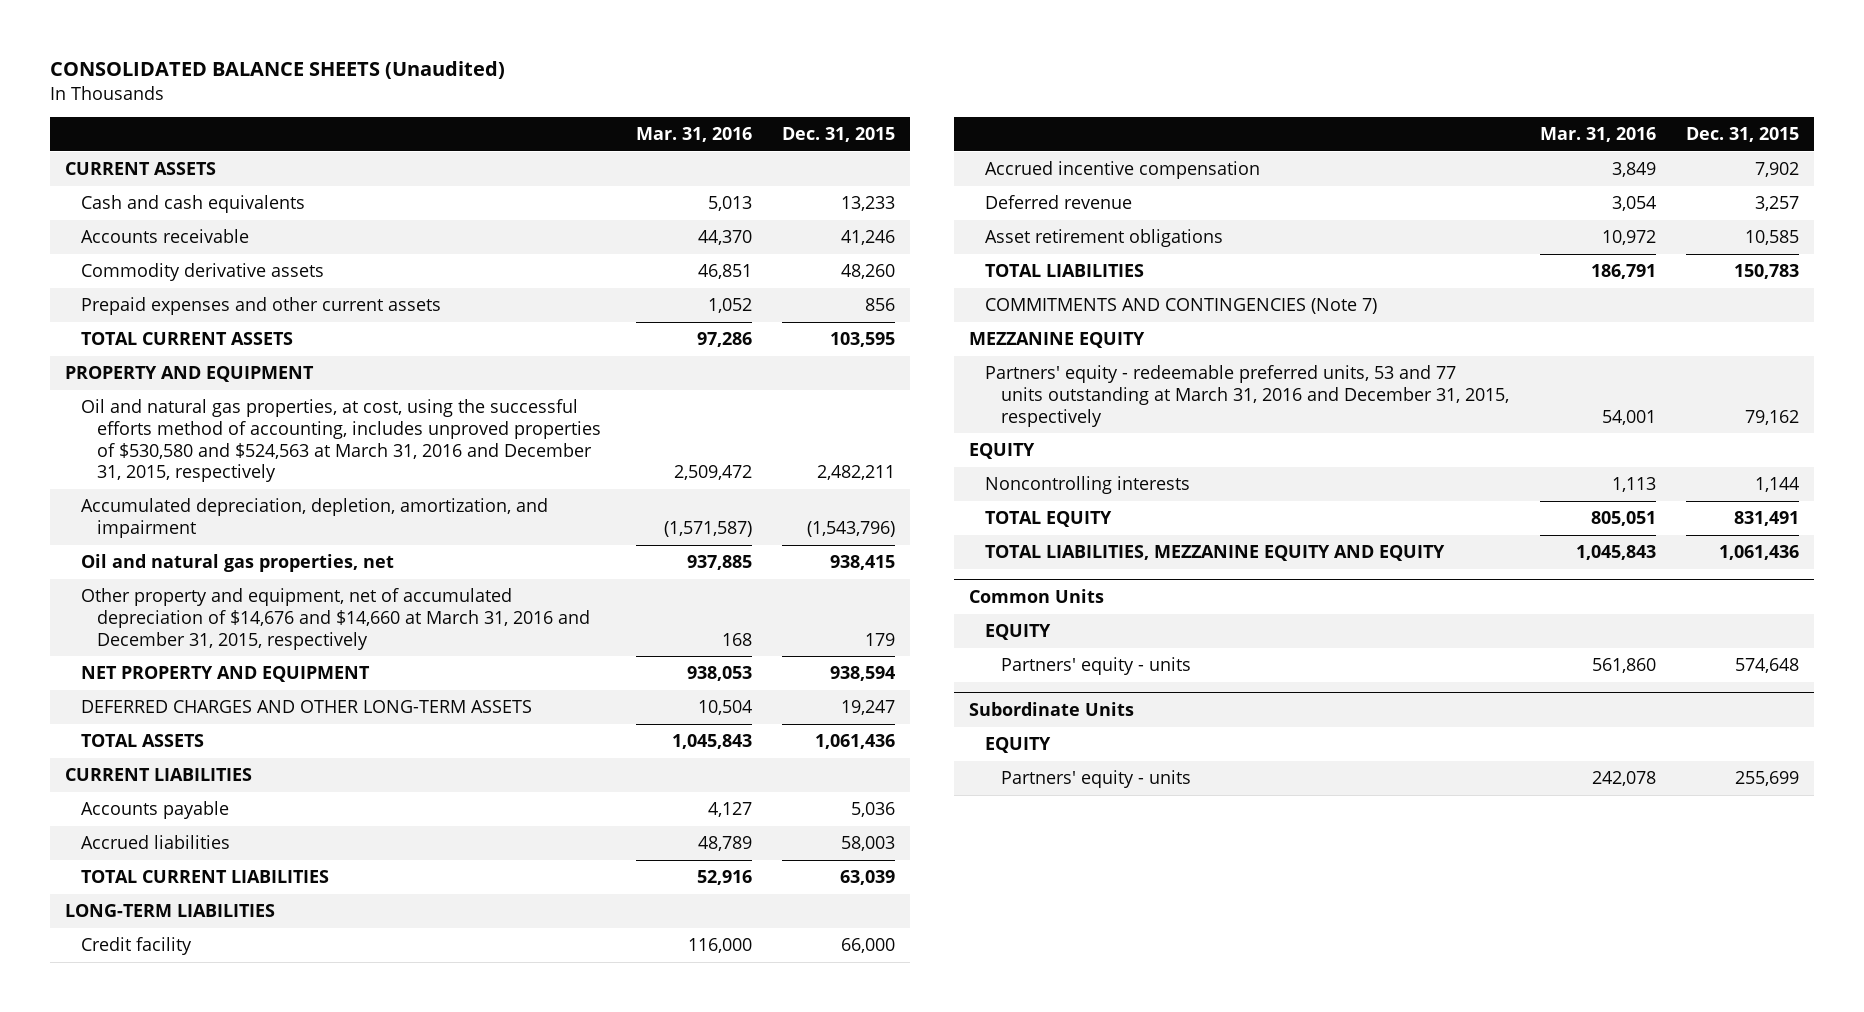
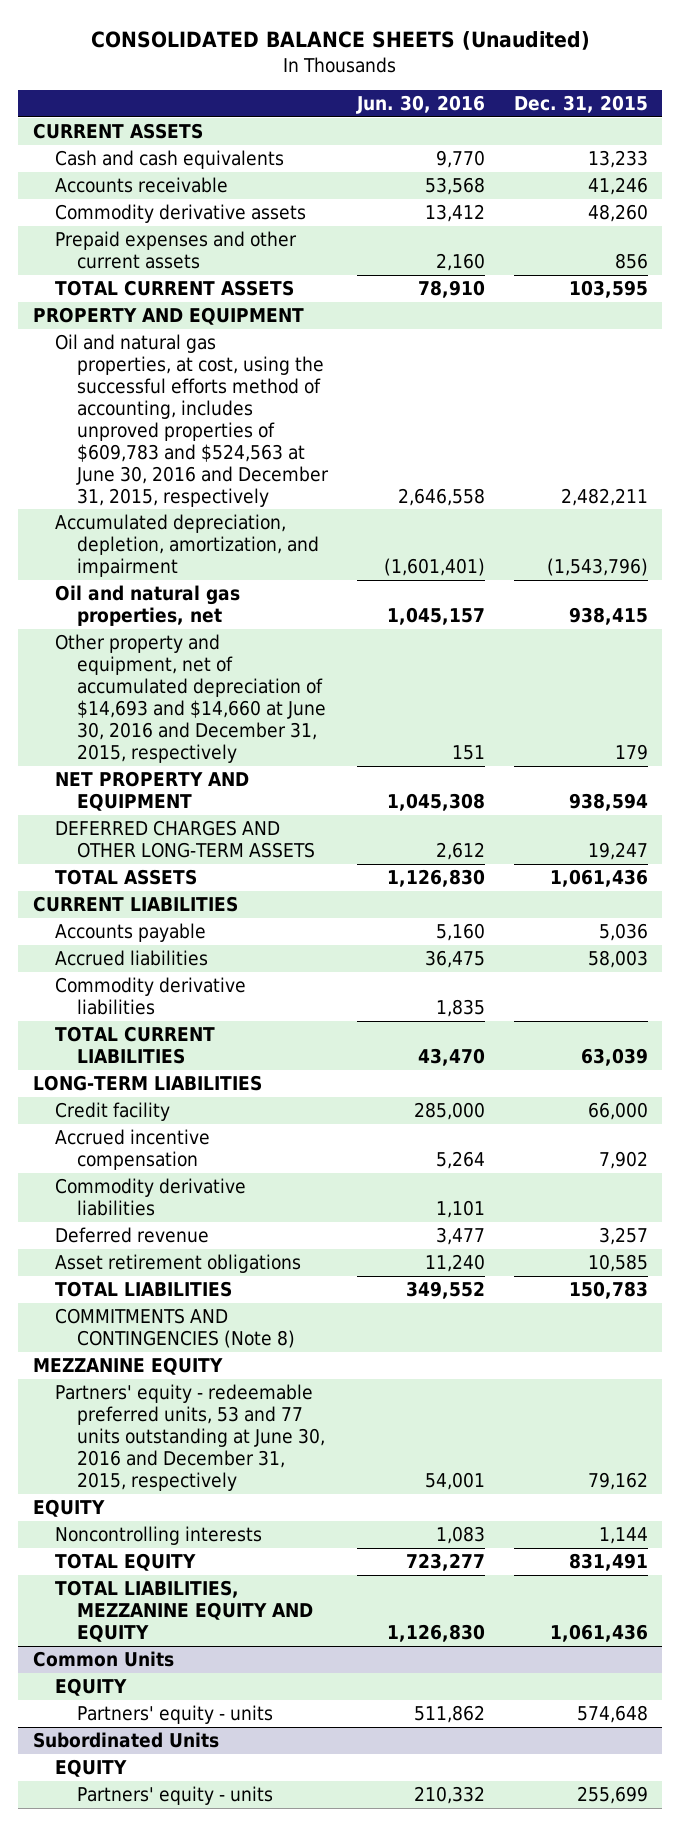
[635,127,752,143] Mar. 31, 2016 -> none
none -> [355,95,485,115] Jun. 30, 2016
[80,399,602,483] Oil and natural gas properties, at cost, using the successful efforts method of accounting, includes unproved properties of $530,580 and $524,563 at March 31, 2016 and December 31, 2015, respectively -> [54,334,329,507] Oil and natural gas properties, at cost, using the successful efforts method of accounting, includes unproved properties of $609,783 and $524,563 at June 30, 2016 and December 31, 2015, respectively
[80,588,591,650] Other property and equipment, net of accumulated depreciation of $14,676 and $14,660 at March 31, 2016 and December 31, 2015, respectively -> [54,634,326,763] Other property and equipment, net of accumulated depreciation of $14,693 and $14,660 at June 30, 2016 and December 31, 2015, respectively
none -> [54,977,246,1016] Commodity derivative liabilities
none -> [54,1178,246,1217] Commodity derivative liabilities
[984,298,1377,315] COMMITMENTS AND CONTINGENCIES (Note 7) -> [54,1308,295,1349] COMMITMENTS AND CONTINGENCIES (Note 8)
[984,365,1510,427] Partners' equity - redeemable preferred units, 53 and 77 units outstanding at March 31, 2016 and December 31, 2015, respectively -> [54,1384,325,1491] Partners' equity - redeemable preferred units, 53 and 77 units outstanding at June 30, 2016 and December 31, 2015, respectively
[968,701,1134,716] Subordinate Units -> [32,1732,219,1749] Subordinated Units

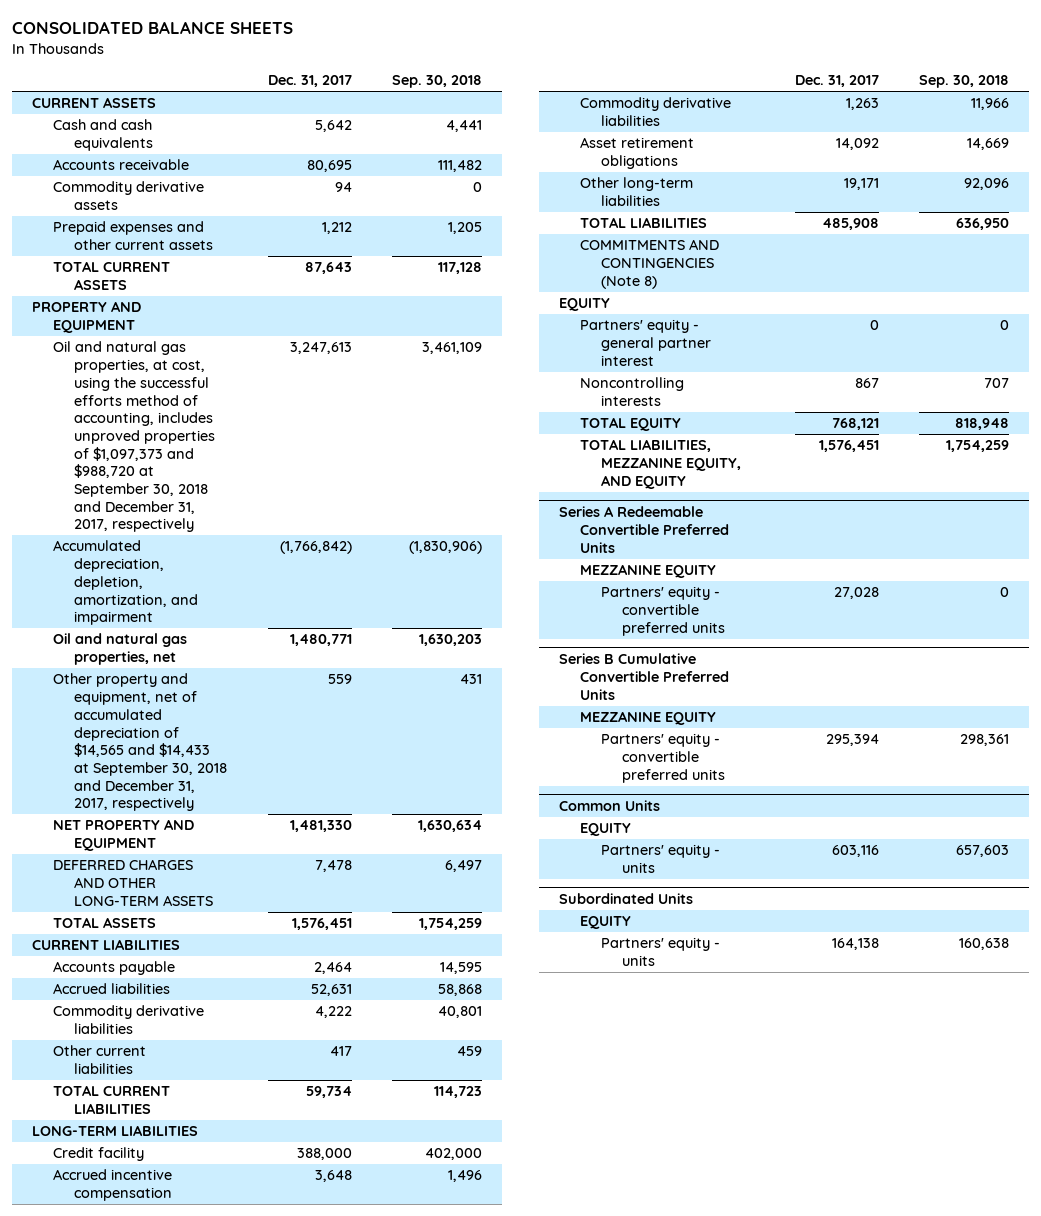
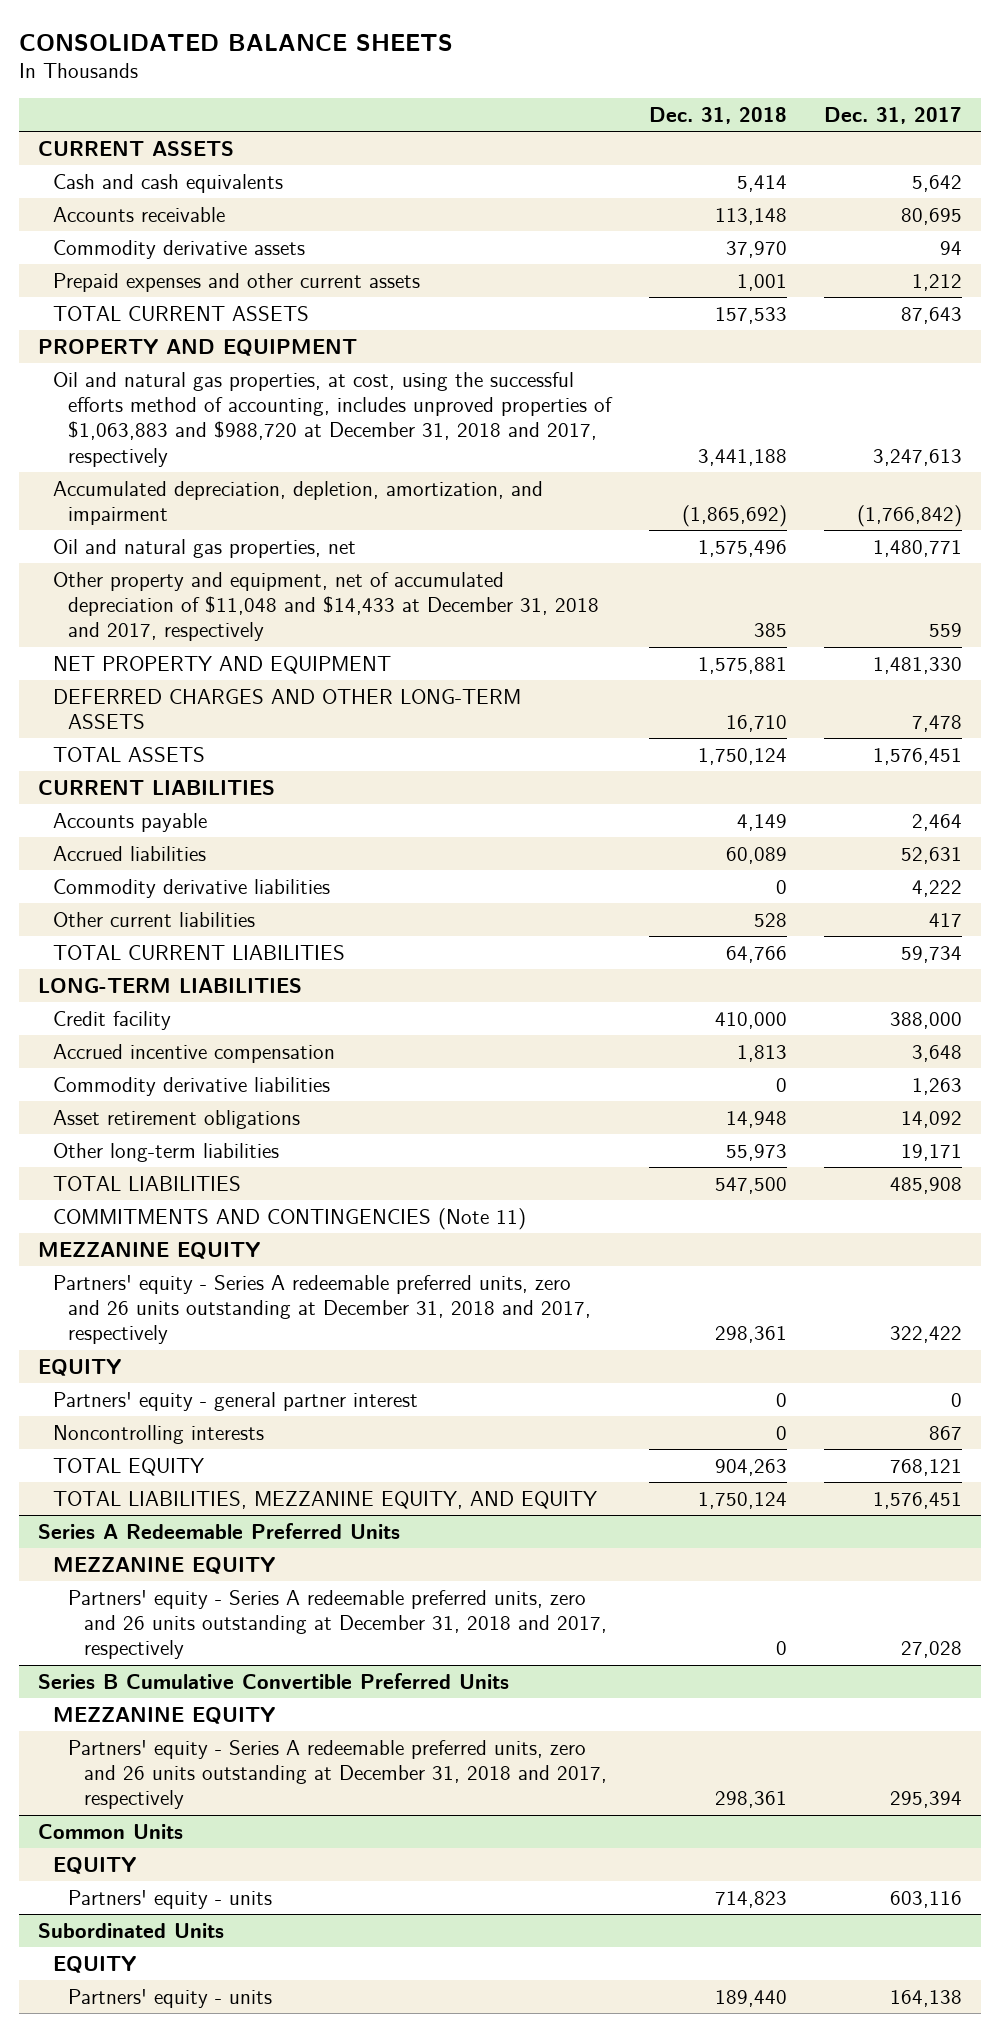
[392,75,483,89] Sep. 30, 2018 -> none
none -> [648,107,787,125] Dec. 31, 2018
[53,341,216,533] Oil and natural gas properties, at cost, using the successful efforts method of accounting, includes unproved properties of $1,097,373 and $988,720 at September 30, 2018 and December 31, 2017, respectively -> [53,371,614,467] Oil and natural gas properties, at cost, using the successful efforts method of accounting, includes unproved properties of $1,063,883 and $988,720 at December 31, 2018 and 2017, respectively
[53,673,228,812] Other property and equipment, net of accumulated depreciation of $14,565 and $14,433 at September 30, 2018 and December 31, 2017, respectively -> [53,571,600,642] Other property and equipment, net of accumulated depreciation of $11,048 and $14,433 at December 31, 2018 and 2017, respectively
[580,239,720,289] COMMITMENTS AND CONTINGENCIES (Note 8) -> [53,1207,527,1230] COMMITMENTS AND CONTINGENCIES (Note 11)
none -> [37,1241,260,1259] MEZZANINE EQUITY
none -> [53,1274,592,1345] Partners' equity - Series A redeemable preferred units, zero and 26 units outstanding at December 31, 2018 and 2017, respectively
[559,506,730,553] Series A Redeemable Convertible Preferred Units -> [37,1522,400,1539] Series A Redeemable Preferred Units
[601,586,726,636] Partners' equity - convertible preferred units -> [68,1589,607,1660] Partners' equity - Series A redeemable preferred units, zero and 26 units outstanding at December 31, 2018 and 2017, respectively
[601,733,726,783] Partners' equity - convertible preferred units -> [68,1739,607,1810] Partners' equity - Series A redeemable preferred units, zero and 26 units outstanding at December 31, 2018 and 2017, respectively

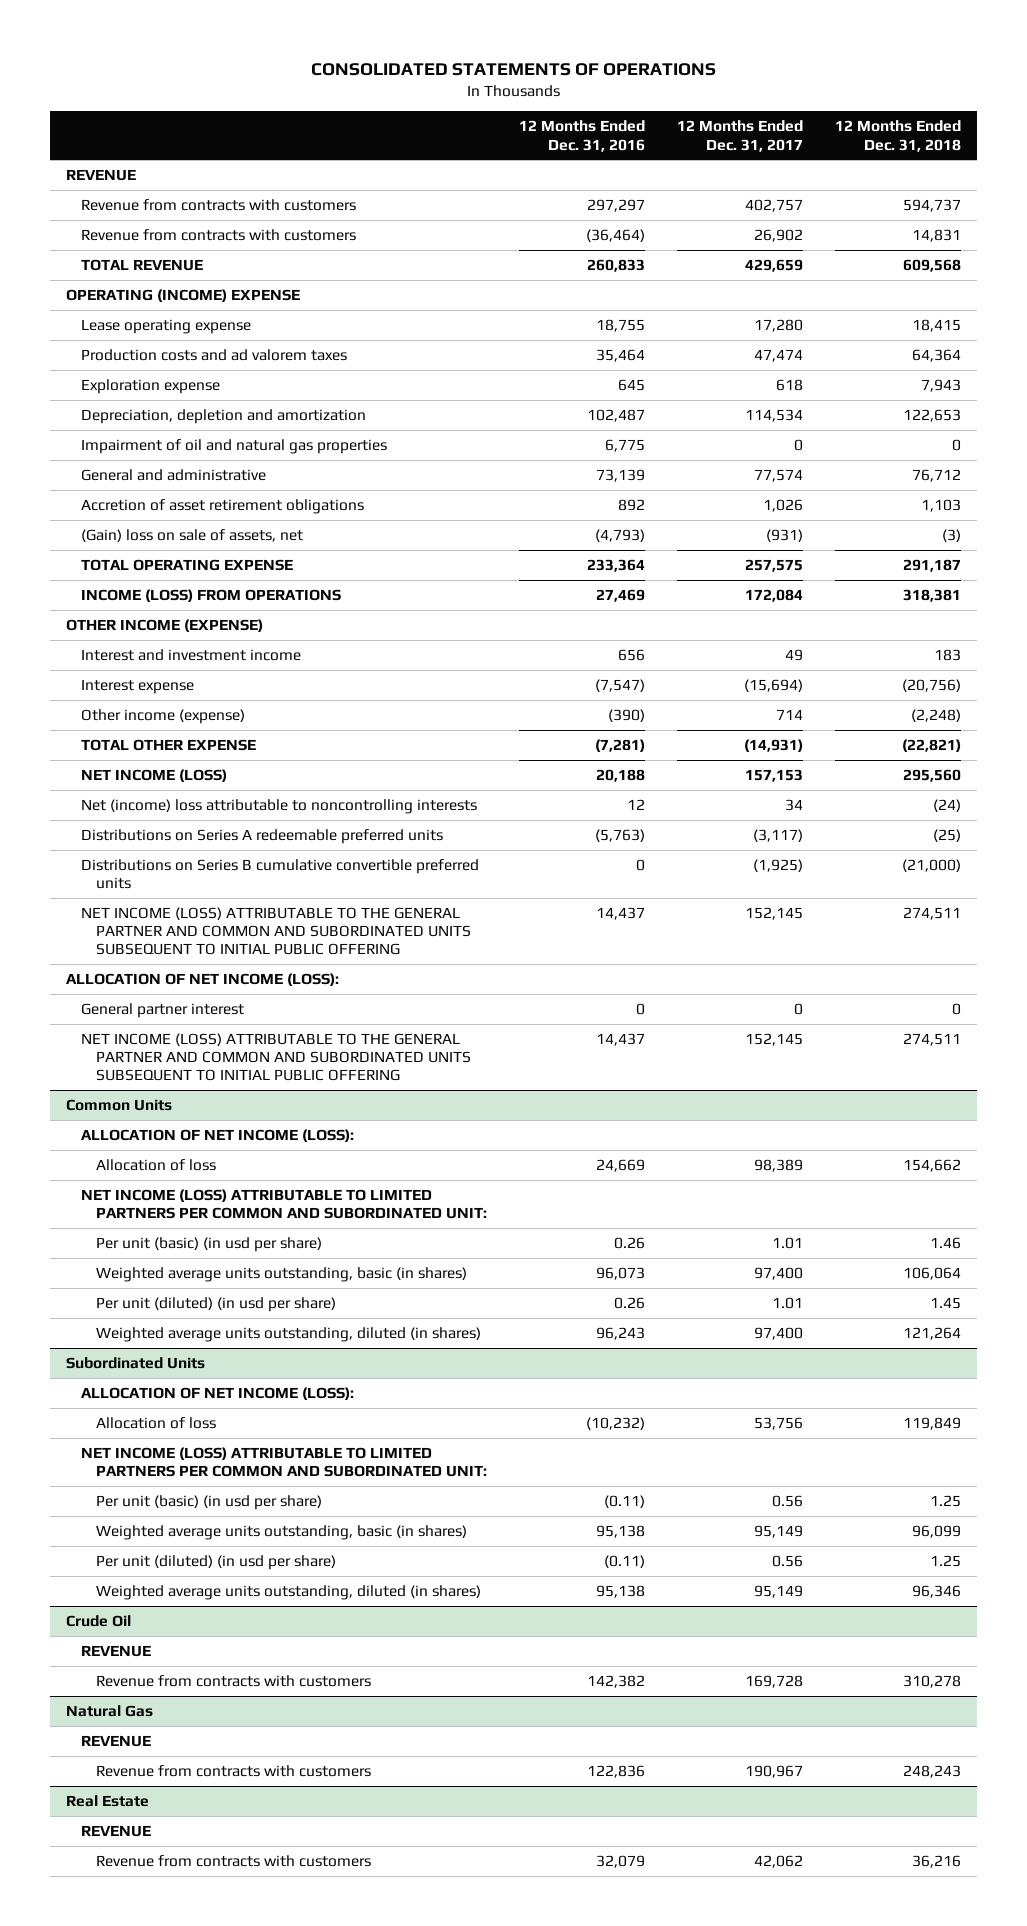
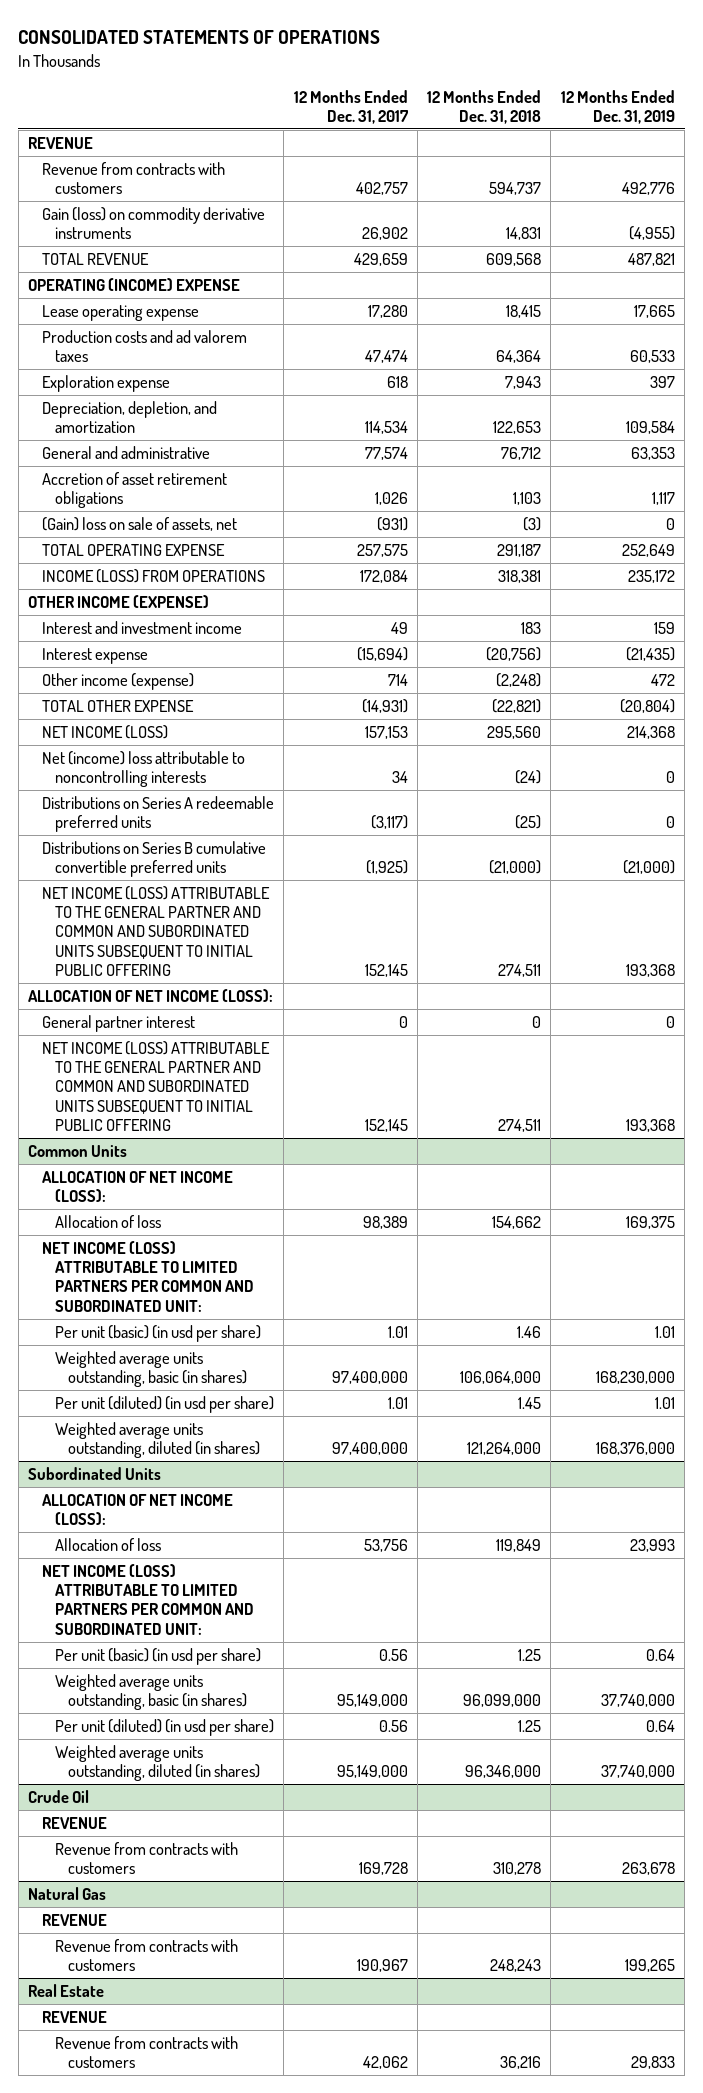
[519,120,646,152] 12 Months Ended Dec. 31, 2016 -> none
none -> [560,89,675,124] 12 Months Ended Dec. 31, 2019
[81,228,357,241] Revenue from contracts with customers -> [41,207,265,240] Gain (loss) on commodity derivative instruments
[81,438,388,454] Impairment of oil and natural gas properties -> none
[81,408,367,424] Depreciation, depletion and amortization -> [41,401,217,434] Depreciation, depletion, and amortization
[754,1266,804,1280] 97,400 -> [331,1371,408,1385] 97,400,000
[902,1266,961,1280] 106,064 -> [460,1371,542,1385] 106,064,000
[754,1326,804,1340] 97,400 -> [331,1442,408,1456] 97,400,000
[902,1326,961,1340] 121,264 -> [467,1442,542,1456] 121,264,000
[754,1524,804,1538] 95,149 -> [336,1694,408,1708] 95,149,000
[911,1524,961,1538] 96,099 -> [463,1694,542,1708] 96,099,000
[754,1584,804,1598] 95,149 -> [336,1765,408,1779] 95,149,000
[911,1584,961,1598] 96,346 -> [465,1765,542,1779] 96,346,000

